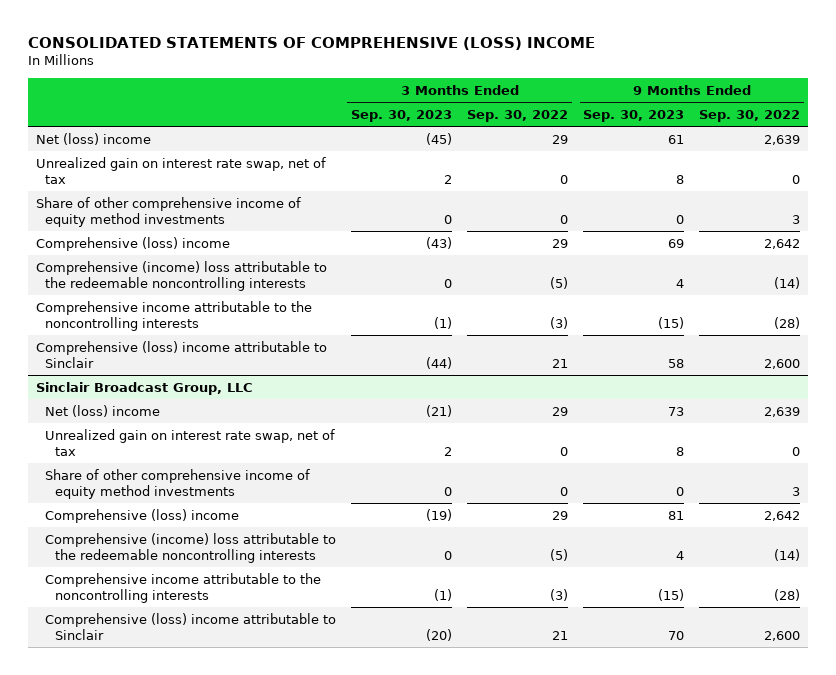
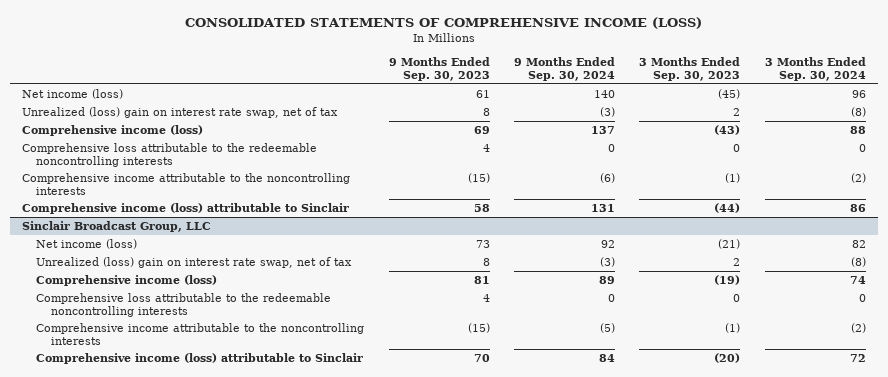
[28,36,596,50] CONSOLIDATED STATEMENTS OF COMPREHENSIVE (LOSS) INCOME -> [184,17,702,30] CONSOLIDATED STATEMENTS OF COMPREHENSIVE INCOME (LOSS)
[467,109,569,122] Sep. 30, 2022 -> none
[699,109,801,122] Sep. 30, 2022 -> none
none -> [514,57,616,81] 9 Months Ended Sep. 30, 2024
none -> [764,57,866,81] 3 Months Ended Sep. 30, 2024
[35,196,301,228] Share of other comprehensive income of equity method investments -> none
[35,132,151,145] Net (loss) income -> [22,88,124,99] Net income (loss)
[35,156,326,185] Unrealized gain on interest rate swap, net of tax -> [22,106,339,118] Unrealized (loss) gain on interest rate swap, net of tax
[35,236,230,251] Comprehensive (loss) income -> [22,124,204,136] Comprehensive income (loss)
[35,260,327,292] Comprehensive (income) loss attributable to the redeemable noncontrolling interests -> [22,142,318,167] Comprehensive loss attributable to the redeemable noncontrolling interests
[35,340,327,369] Comprehensive (loss) income attributable to Sinclair -> [22,202,350,214] Comprehensive income (loss) attributable to Sinclair
[45,468,311,500] Share of other comprehensive income of equity method investments -> none
[45,404,161,417] Net (loss) income -> [36,238,138,249] Net income (loss)
[45,428,336,457] Unrealized gain on interest rate swap, net of tax -> [36,256,353,268] Unrealized (loss) gain on interest rate swap, net of tax
[45,508,240,523] Comprehensive (loss) income -> [36,274,218,286] Comprehensive income (loss)
[45,532,337,564] Comprehensive (income) loss attributable to the redeemable noncontrolling interests -> [36,292,332,317] Comprehensive loss attributable to the redeemable noncontrolling interests
[45,612,337,641] Comprehensive (loss) income attributable to Sinclair -> [36,352,364,364] Comprehensive income (loss) attributable to Sinclair

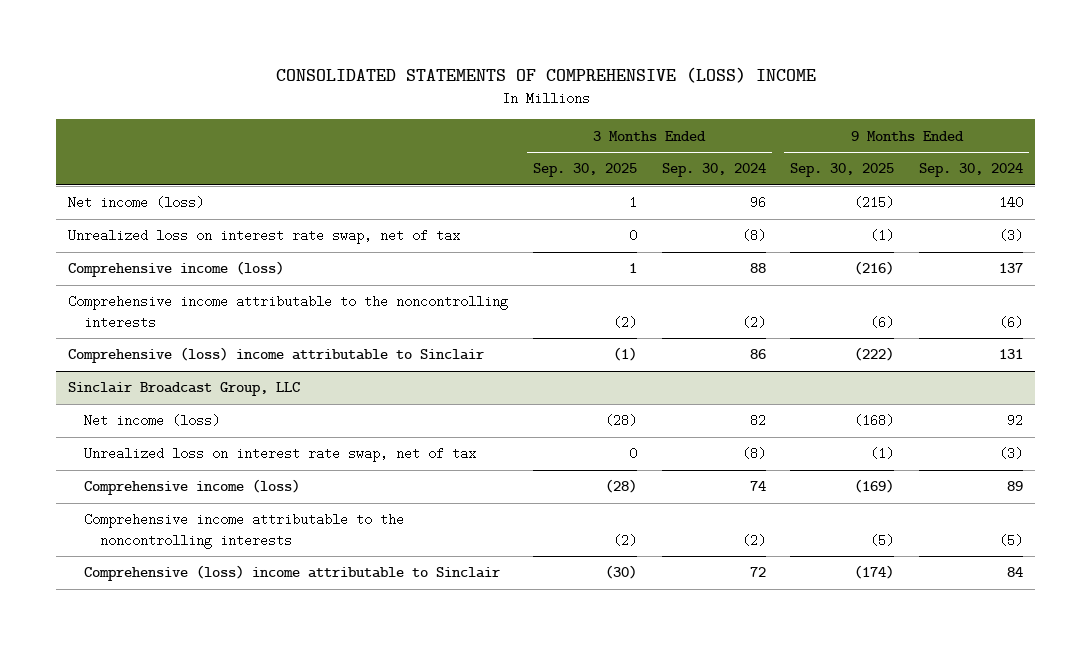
[184,17,702,30] CONSOLIDATED STATEMENTS OF COMPREHENSIVE INCOME (LOSS) -> [275,67,816,84] CONSOLIDATED STATEMENTS OF COMPREHENSIVE (LOSS) INCOME
[388,57,490,81] 9 Months Ended Sep. 30, 2023 -> none
[639,57,741,81] 3 Months Ended Sep. 30, 2023 -> none
none -> [532,163,637,178] Sep. 30, 2025
none -> [790,163,895,178] Sep. 30, 2025
[22,106,339,118] Unrealized (loss) gain on interest rate swap, net of tax -> [68,229,461,245] Unrealized loss on interest rate swap, net of tax
[22,142,318,167] Comprehensive loss attributable to the redeemable noncontrolling interests -> none
[22,202,350,214] Comprehensive income (loss) attributable to Sinclair -> [68,347,485,364] Comprehensive (loss) income attributable to Sinclair
[36,256,353,268] Unrealized (loss) gain on interest rate swap, net of tax -> [84,447,477,463] Unrealized loss on interest rate swap, net of tax
[36,292,332,317] Comprehensive loss attributable to the redeemable noncontrolling interests -> none
[36,352,364,364] Comprehensive income (loss) attributable to Sinclair -> [84,565,501,582] Comprehensive (loss) income attributable to Sinclair

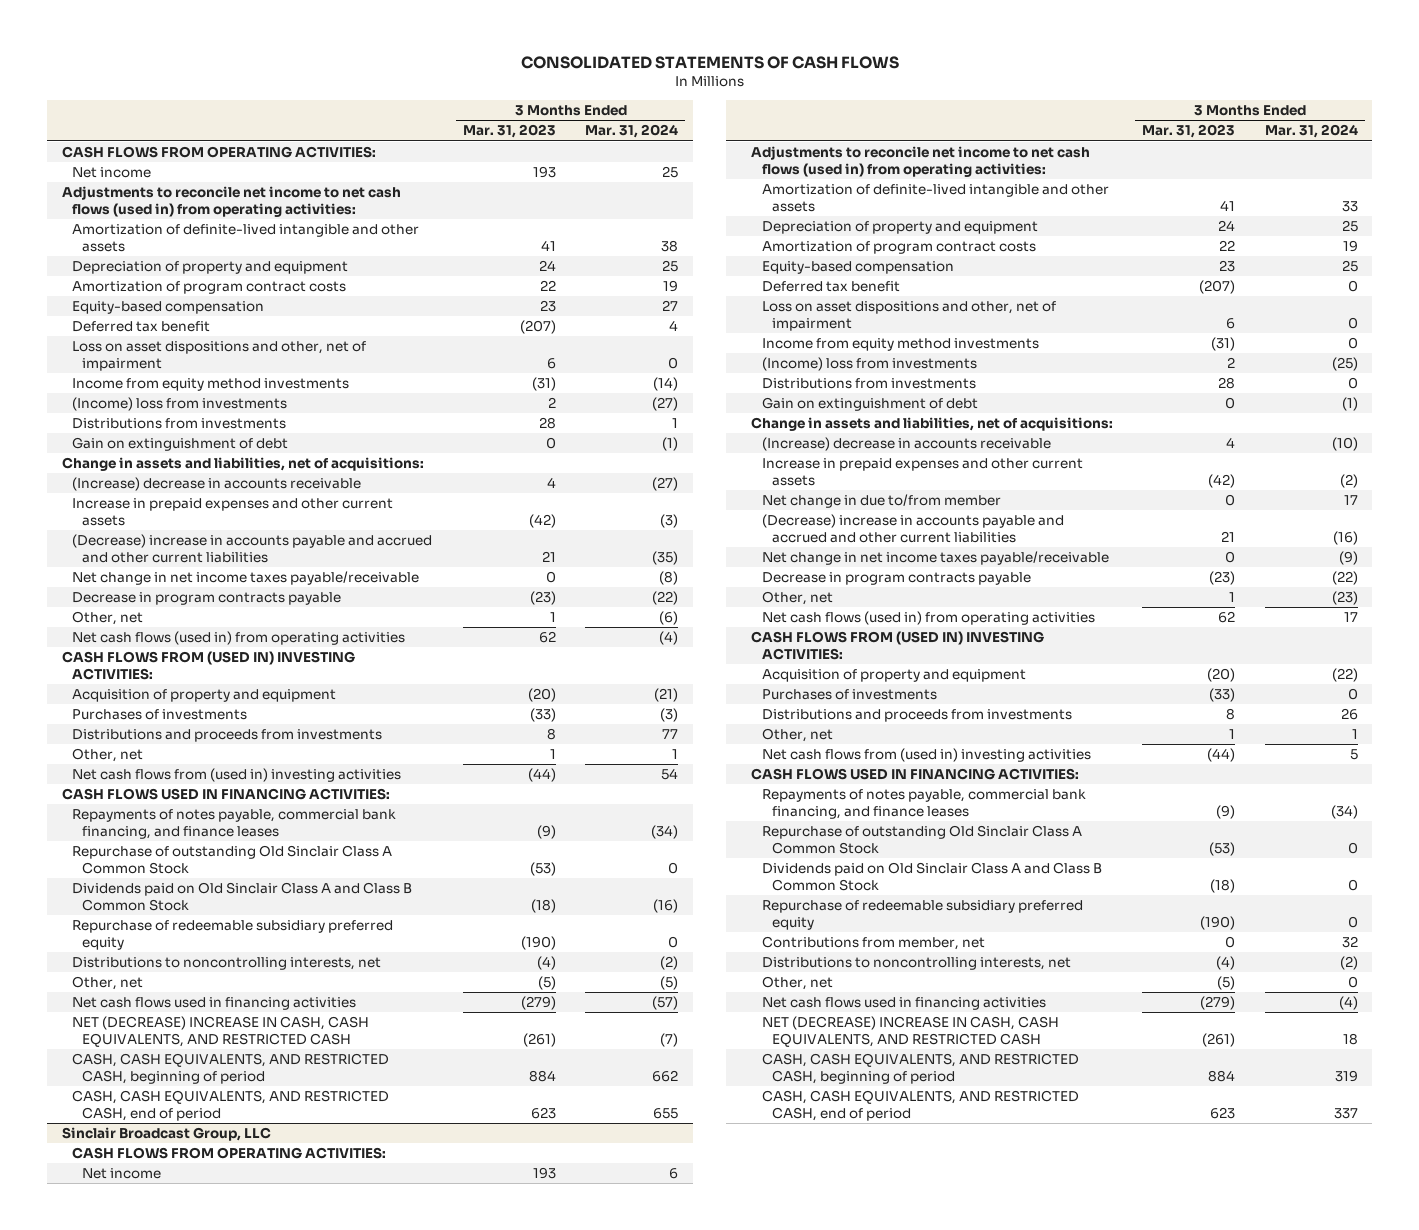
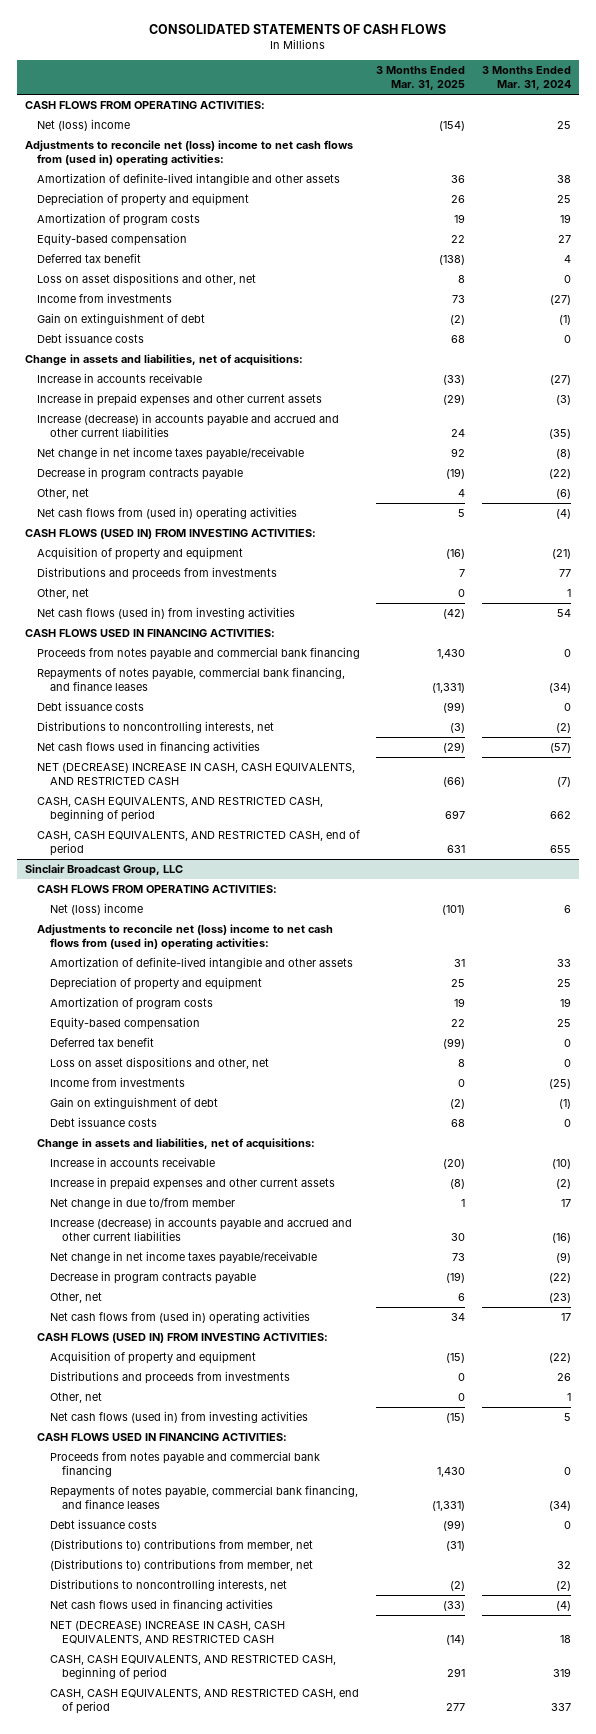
[463,124,557,139] Mar. 31, 2023 -> none
none -> [376,66,466,91] 3 Months Ended Mar. 31, 2025
[72,167,152,179] Net income -> [37,118,131,131] Net (loss) income
[61,186,401,217] Adjustments to reconcile net income to net cash flows (used in) from operating activities: -> [25,139,354,166] Adjustments to reconcile net (loss) income to net cash flows from (used in) operating activities:
[72,281,347,295] Amortization of program contract costs -> [37,212,201,226] Amortization of program costs
[72,378,350,392] Income from equity method investments -> none
[72,418,287,430] Distributions from investments -> none
[72,341,367,371] Loss on asset dispositions and other, net of impairment -> [37,272,257,286] Loss on asset dispositions and other, net
[72,397,288,412] (Income) loss from investments -> [37,292,173,303] Income from investments
none -> [37,332,145,343] Debt issuance costs
[72,477,362,492] (Increase) decrease in accounts receivable -> [37,372,203,383] Increase in accounts receivable
[72,534,433,563] (Decrease) increase in accounts payable and accrued and other current liabilities -> [37,412,340,437] Increase (decrease) in accounts payable and accrued and other current liabilities
[72,631,406,646] Net cash flows (used in) from operating activities -> [37,506,298,520] Net cash flows from (used in) operating activities
[61,651,355,680] CASH FLOWS FROM (USED IN) INVESTING ACTIVITIES: -> [25,528,317,539] CASH FLOWS (USED IN) FROM INVESTING ACTIVITIES:
[72,709,248,721] Purchases of investments -> none
[72,768,402,783] Net cash flows from (used in) investing activities -> [37,606,296,619] Net cash flows (used in) from investing activities
none -> [37,646,361,660] Proceeds from notes payable and commercial bank financing
[72,845,393,874] Repurchase of outstanding Old Sinclair Class A Common Stock -> none
[72,882,413,911] Dividends paid on Old Sinclair Class A and Class B Common Stock -> none
[72,920,394,950] Repurchase of redeemable subsidiary preferred equity -> none
none -> [37,700,145,711] Debt issuance costs
[72,976,144,991] Other, net -> none
[82,1168,162,1180] Net income -> [49,902,143,915] Net (loss) income
[751,146,1091,177] Adjustments to reconcile net income to net cash flows (used in) from operating activities: -> [37,923,334,950] Adjustments to reconcile net (loss) income to net cash flows from (used in) operating activities:
[761,241,1036,255] Amortization of program contract costs -> [49,996,213,1010] Amortization of program costs
[761,338,1039,352] Income from equity method investments -> none
[761,378,976,390] Distributions from investments -> none
[761,301,1056,331] Loss on asset dispositions and other, net of impairment -> [49,1056,269,1070] Loss on asset dispositions and other, net
[761,357,977,372] (Income) loss from investments -> [49,1076,185,1087] Income from investments
none -> [49,1116,157,1127] Debt issuance costs
[761,437,1051,452] (Increase) decrease in accounts receivable -> [49,1156,215,1167] Increase in accounts receivable
[761,514,1064,543] (Decrease) increase in accounts payable and accrued and other current liabilities -> [49,1216,352,1241] Increase (decrease) in accounts payable and accrued and other current liabilities
[761,611,1095,626] Net cash flows (used in) from operating activities -> [49,1310,310,1324] Net cash flows from (used in) operating activities
[751,631,1045,660] CASH FLOWS FROM (USED IN) INVESTING ACTIVITIES: -> [37,1332,329,1343] CASH FLOWS (USED IN) FROM INVESTING ACTIVITIES:
[761,689,937,701] Purchases of investments -> none
[761,748,1091,763] Net cash flows from (used in) investing activities -> [49,1410,308,1423] Net cash flows (used in) from investing activities
none -> [49,1450,320,1477] Proceeds from notes payable and commercial bank financing
[761,825,1082,854] Repurchase of outstanding Old Sinclair Class A Common Stock -> none
[761,862,1102,891] Dividends paid on Old Sinclair Class A and Class B Common Stock -> none
[761,900,1083,930] Repurchase of redeemable subsidiary preferred equity -> none
none -> [49,1518,157,1529] Debt issuance costs
none -> [49,1538,313,1551] (Distributions to) contributions from member, net
[761,936,985,951] Contributions from member, net -> [49,1558,313,1571] (Distributions to) contributions from member, net
[761,976,833,991] Other, net -> none

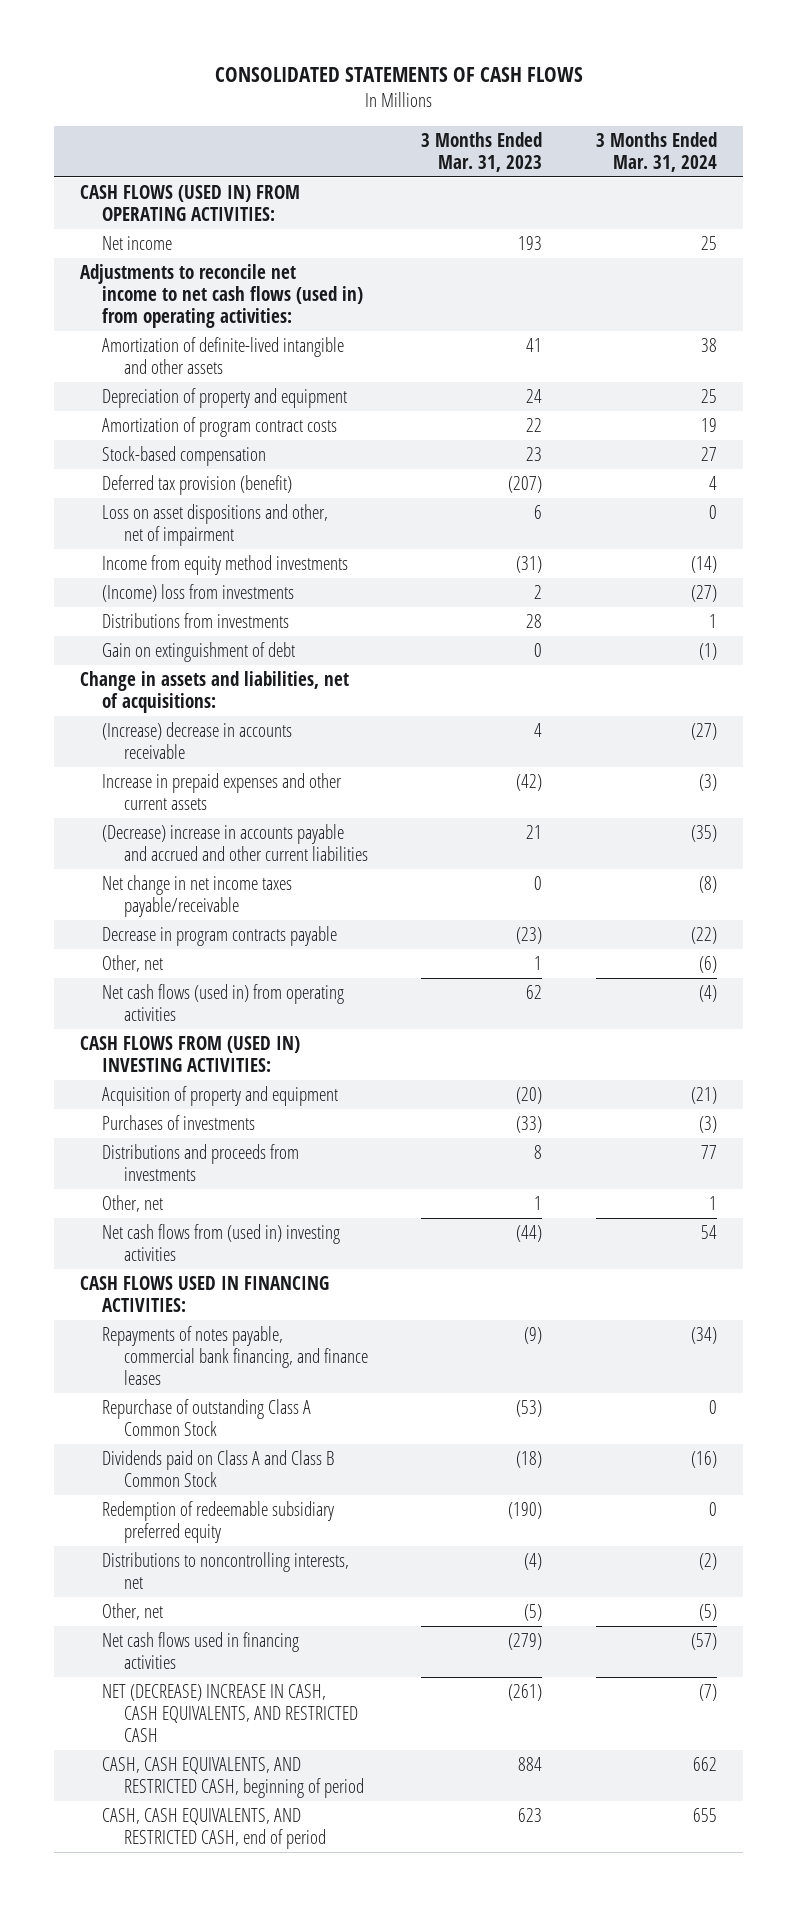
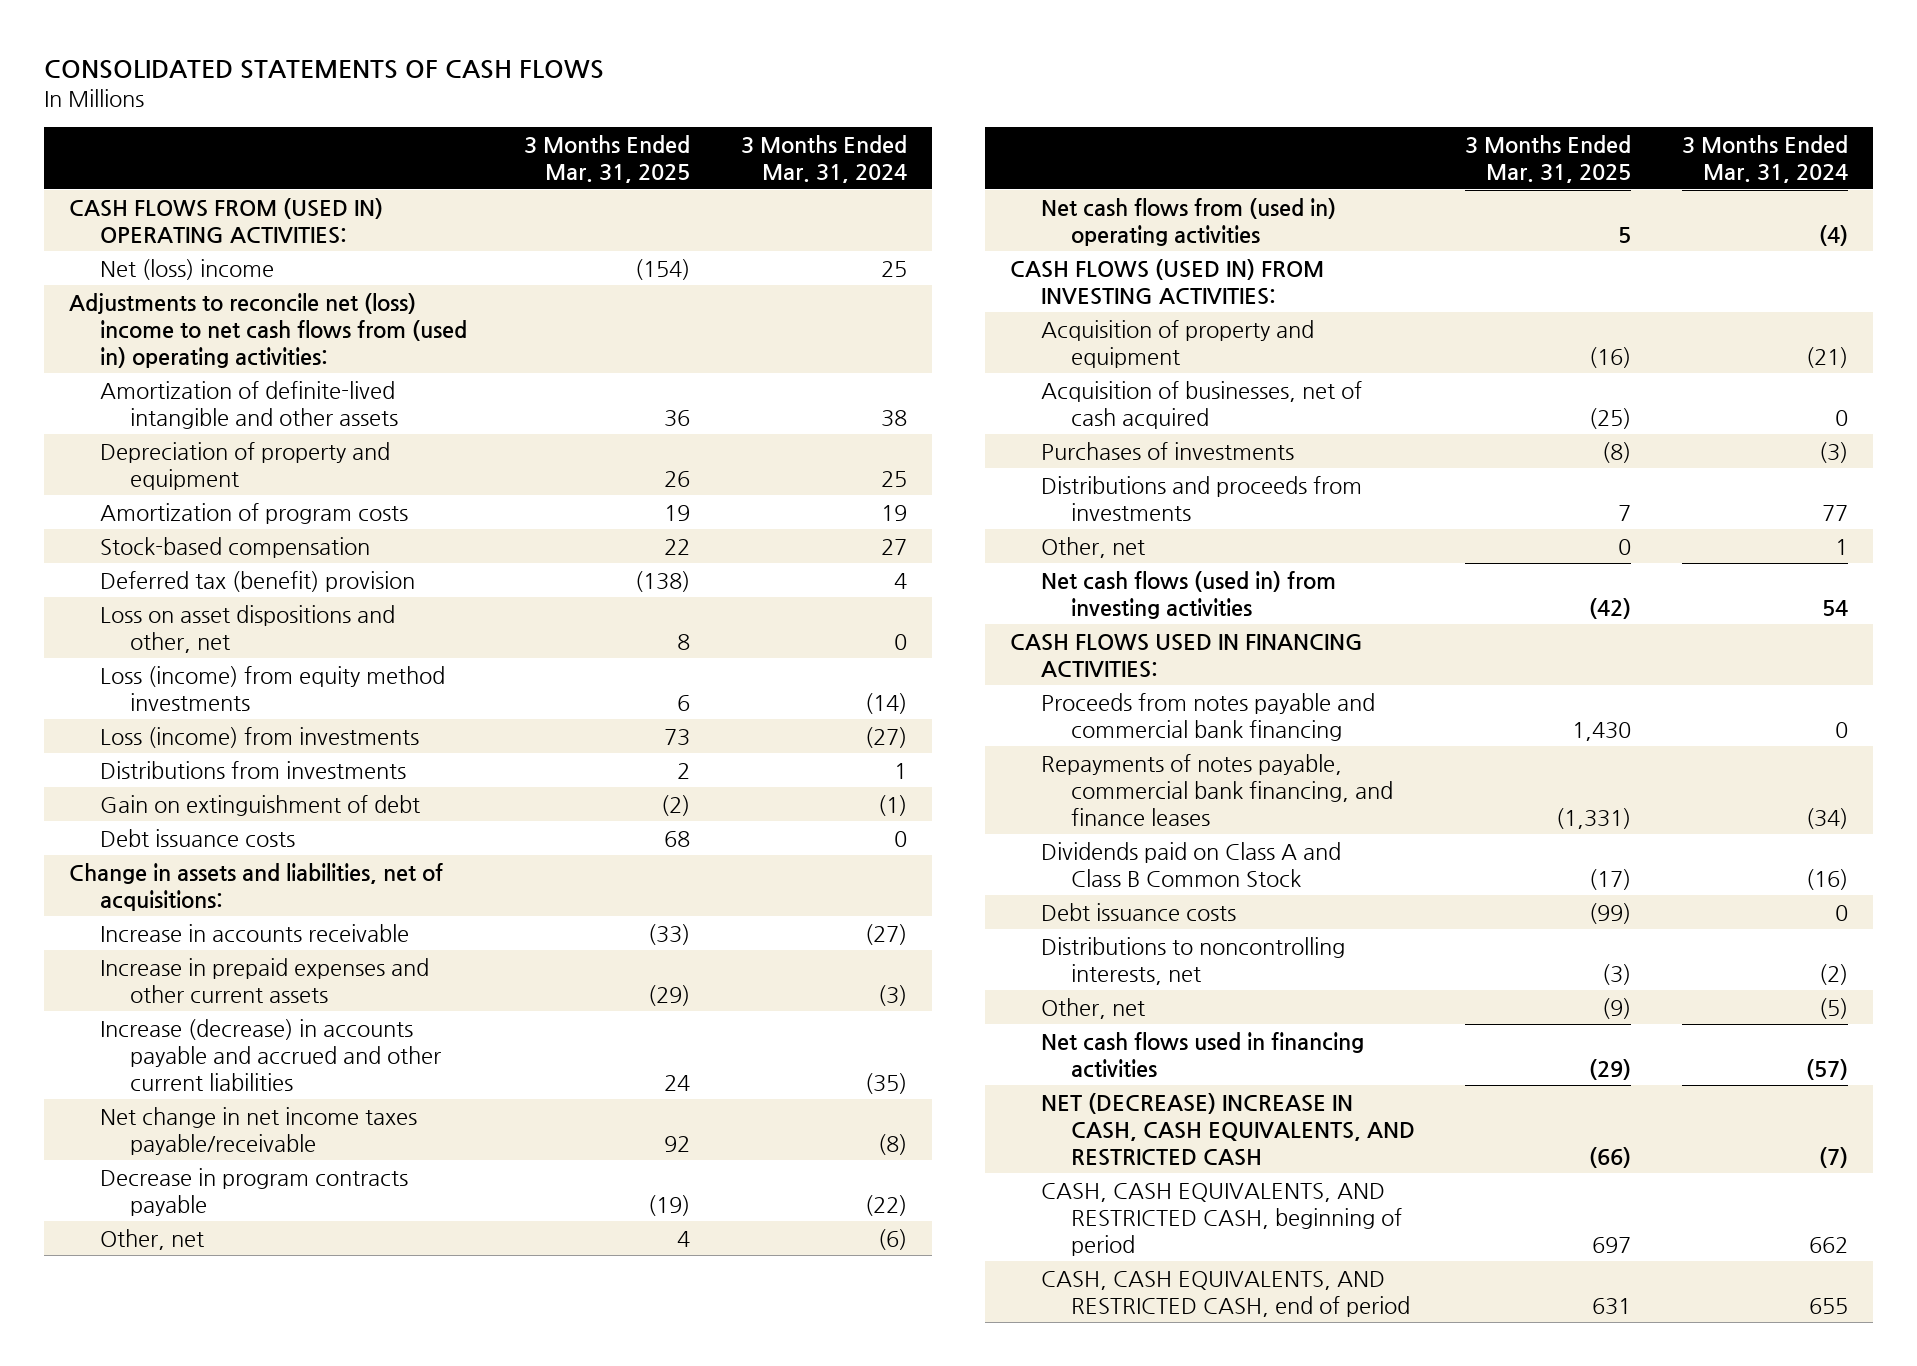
[421,131,543,172] 3 Months Ended Mar. 31, 2023 -> none
none -> [524,134,691,184] 3 Months Ended Mar. 31, 2025
[80,184,301,221] CASH FLOWS (USED IN) FROM OPERATING ACTIVITIES: -> [69,197,384,244] CASH FLOWS FROM (USED IN) OPERATING ACTIVITIES:
[102,235,173,250] Net income -> [99,258,274,280] Net (loss) income
[80,263,364,328] Adjustments to reconcile net income to net cash flows (used in) from operating activities: -> [69,292,467,368] Adjustments to reconcile net (loss) income to net cash flows from (used in) operating activities:
[102,416,338,437] Amortization of program contract costs -> [99,502,408,524] Amortization of program costs
[102,474,293,495] Deferred tax provision (benefit) -> [99,570,415,592] Deferred tax (benefit) provision
[102,503,329,546] Loss on asset dispositions and other, net of impairment -> [99,604,395,653] Loss on asset dispositions and other, net
[102,554,349,575] Income from equity method investments -> [99,665,445,711] Loss (income) from equity method investments
[102,583,295,602] (Income) loss from investments -> [99,726,419,748] Loss (income) from investments
none -> [99,828,295,847] Debt issuance costs
[102,721,293,759] (Increase) decrease in accounts receivable -> [99,923,409,942] Increase in accounts receivable
[102,823,368,861] (Decrease) increase in accounts payable and accrued and other current liabilities -> [99,1018,442,1091] Increase (decrease) in accounts payable and accrued and other current liabilities
[102,983,345,1021] Net cash flows (used in) from operating activities -> [1040,197,1336,246] Net cash flows from (used in) operating activities
[80,1035,301,1072] CASH FLOWS FROM (USED IN) INVESTING ACTIVITIES: -> [1010,258,1325,305] CASH FLOWS (USED IN) FROM INVESTING ACTIVITIES:
none -> [1040,380,1362,429] Acquisition of businesses, net of cash acquired
[102,1223,341,1261] Net cash flows from (used in) investing activities -> [1040,570,1336,619] Net cash flows (used in) from investing activities
none -> [1040,692,1375,741] Proceeds from notes payable and commercial bank financing
[102,1398,312,1436] Repurchase of outstanding Class A Common Stock -> none
[102,1500,335,1543] Redemption of redeemable subsidiary preferred equity -> none
none -> [1040,902,1236,921] Debt issuance costs

